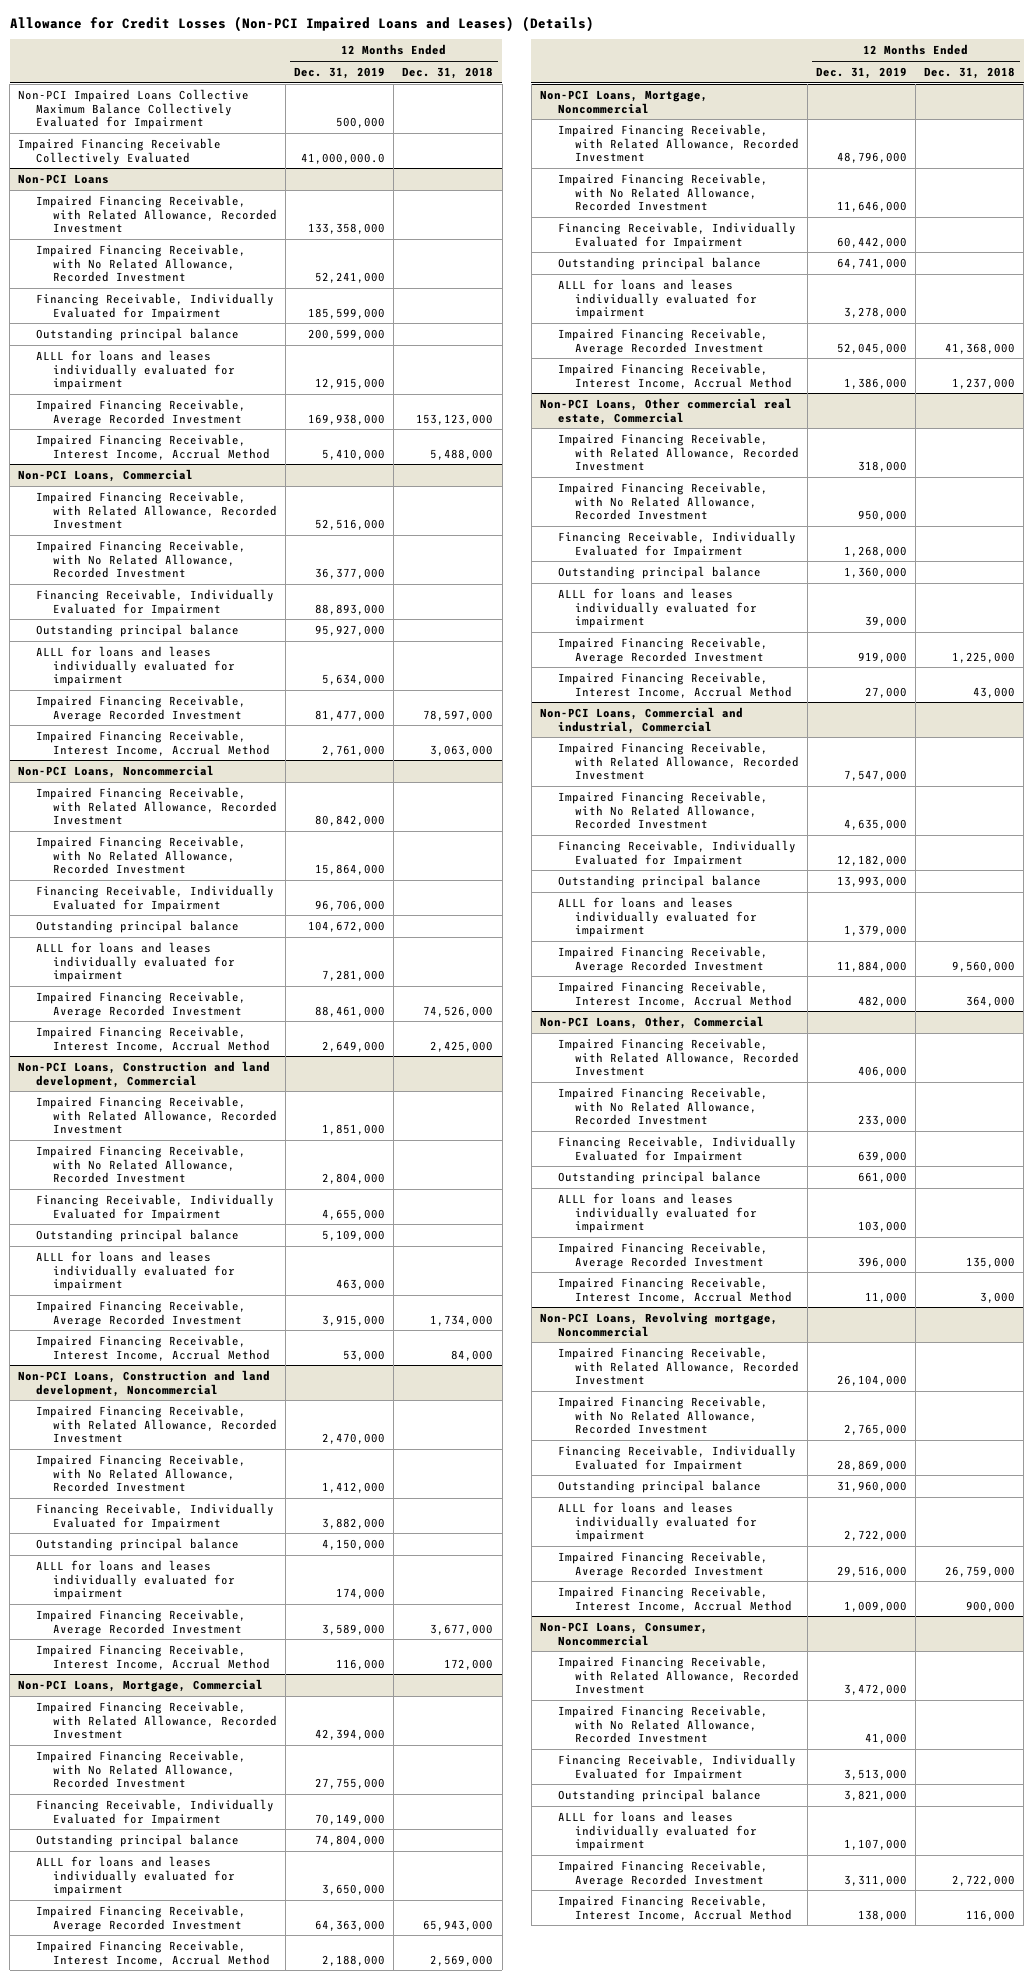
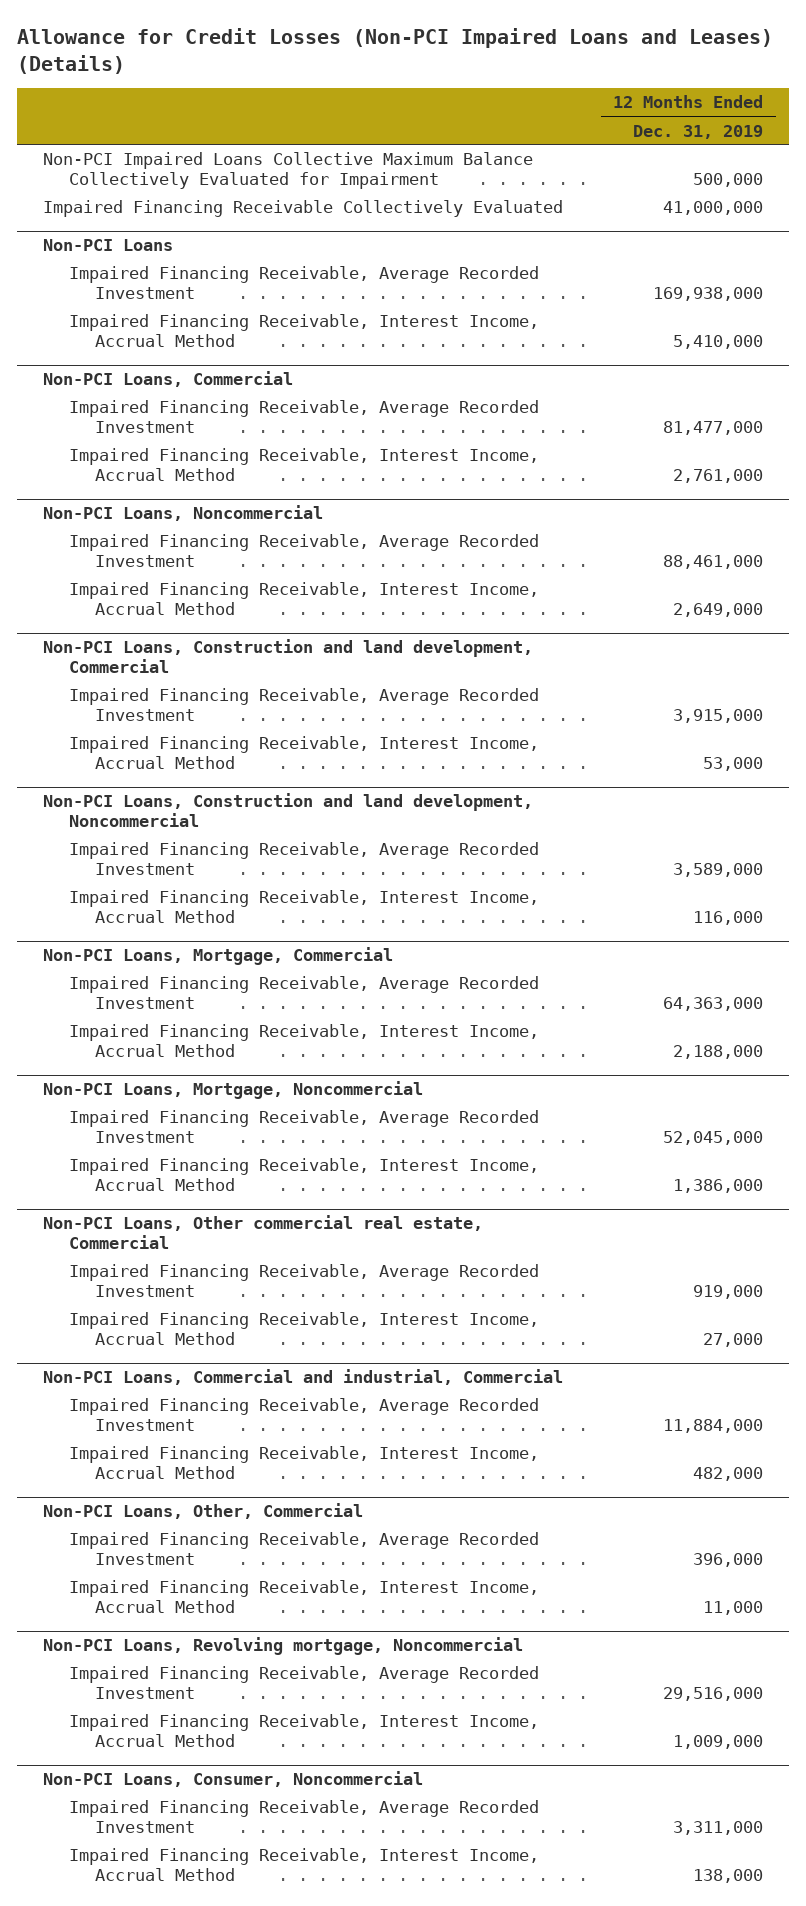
[402,67,494,80] Dec. 31, 2018 -> none
[301,152,386,164] 41,000,000.0 -> [663,201,764,216] 41,000,000
[35,194,278,234] Impaired Financing Receivable, with Related Allowance, Recorded Investment -> none
[35,243,246,283] Impaired Financing Receivable, with No Related Allowance, Recorded Investment -> none
[35,292,274,320] Financing Receivable, Individually Evaluated for Impairment -> none
[35,327,239,341] Outstanding principal balance -> none
[35,349,236,391] ALLL for loans and leases individually evaluated for impairment -> none
[35,490,278,530] Impaired Financing Receivable, with Related Allowance, Recorded Investment -> none
[35,539,246,579] Impaired Financing Receivable, with No Related Allowance, Recorded Investment -> none
[35,588,274,616] Financing Receivable, Individually Evaluated for Impairment -> none
[35,623,239,637] Outstanding principal balance -> none
[35,645,236,687] ALLL for loans and leases individually evaluated for impairment -> none
[35,786,278,826] Impaired Financing Receivable, with Related Allowance, Recorded Investment -> none
[35,835,246,875] Impaired Financing Receivable, with No Related Allowance, Recorded Investment -> none
[35,884,274,912] Financing Receivable, Individually Evaluated for Impairment -> none
[35,919,239,933] Outstanding principal balance -> none
[35,941,236,983] ALLL for loans and leases individually evaluated for impairment -> none
[35,1095,278,1135] Impaired Financing Receivable, with Related Allowance, Recorded Investment -> none
[35,1144,246,1184] Impaired Financing Receivable, with No Related Allowance, Recorded Investment -> none
[35,1193,274,1221] Financing Receivable, Individually Evaluated for Impairment -> none
[35,1228,239,1242] Outstanding principal balance -> none
[35,1250,236,1292] ALLL for loans and leases individually evaluated for impairment -> none
[35,1404,278,1444] Impaired Financing Receivable, with Related Allowance, Recorded Investment -> none
[35,1453,246,1493] Impaired Financing Receivable, with No Related Allowance, Recorded Investment -> none
[35,1502,274,1530] Financing Receivable, Individually Evaluated for Impairment -> none
[35,1537,239,1551] Outstanding principal balance -> none
[35,1559,236,1601] ALLL for loans and leases individually evaluated for impairment -> none
[35,1700,278,1740] Impaired Financing Receivable, with Related Allowance, Recorded Investment -> none
[35,1749,246,1789] Impaired Financing Receivable, with No Related Allowance, Recorded Investment -> none
[35,1798,274,1826] Financing Receivable, Individually Evaluated for Impairment -> none
[35,1833,239,1847] Outstanding principal balance -> none
[35,1855,236,1897] ALLL for loans and leases individually evaluated for impairment -> none
[557,123,800,163] Impaired Financing Receivable, with Related Allowance, Recorded Investment -> none
[557,172,768,212] Impaired Financing Receivable, with No Related Allowance, Recorded Investment -> none
[557,221,796,249] Financing Receivable, Individually Evaluated for Impairment -> none
[557,256,761,270] Outstanding principal balance -> none
[557,278,758,320] ALLL for loans and leases individually evaluated for impairment -> none
[557,432,800,472] Impaired Financing Receivable, with Related Allowance, Recorded Investment -> none
[557,481,768,521] Impaired Financing Receivable, with No Related Allowance, Recorded Investment -> none
[557,530,796,558] Financing Receivable, Individually Evaluated for Impairment -> none
[557,565,761,579] Outstanding principal balance -> none
[557,587,758,629] ALLL for loans and leases individually evaluated for impairment -> none
[557,741,800,781] Impaired Financing Receivable, with Related Allowance, Recorded Investment -> none
[557,790,768,830] Impaired Financing Receivable, with No Related Allowance, Recorded Investment -> none
[557,839,796,867] Financing Receivable, Individually Evaluated for Impairment -> none
[557,874,761,888] Outstanding principal balance -> none
[557,896,758,938] ALLL for loans and leases individually evaluated for impairment -> none
[557,1037,800,1077] Impaired Financing Receivable, with Related Allowance, Recorded Investment -> none
[557,1086,768,1126] Impaired Financing Receivable, with No Related Allowance, Recorded Investment -> none
[557,1135,796,1163] Financing Receivable, Individually Evaluated for Impairment -> none
[557,1170,761,1184] Outstanding principal balance -> none
[557,1192,758,1234] ALLL for loans and leases individually evaluated for impairment -> none
[557,1346,800,1386] Impaired Financing Receivable, with Related Allowance, Recorded Investment -> none
[557,1395,768,1435] Impaired Financing Receivable, with No Related Allowance, Recorded Investment -> none
[557,1444,796,1472] Financing Receivable, Individually Evaluated for Impairment -> none
[557,1479,761,1493] Outstanding principal balance -> none
[557,1501,758,1543] ALLL for loans and leases individually evaluated for impairment -> none
[557,1655,800,1695] Impaired Financing Receivable, with Related Allowance, Recorded Investment -> none
[557,1704,768,1744] Impaired Financing Receivable, with No Related Allowance, Recorded Investment -> none
[557,1753,796,1781] Financing Receivable, Individually Evaluated for Impairment -> none
[557,1788,761,1802] Outstanding principal balance -> none
[557,1810,758,1852] ALLL for loans and leases individually evaluated for impairment -> none

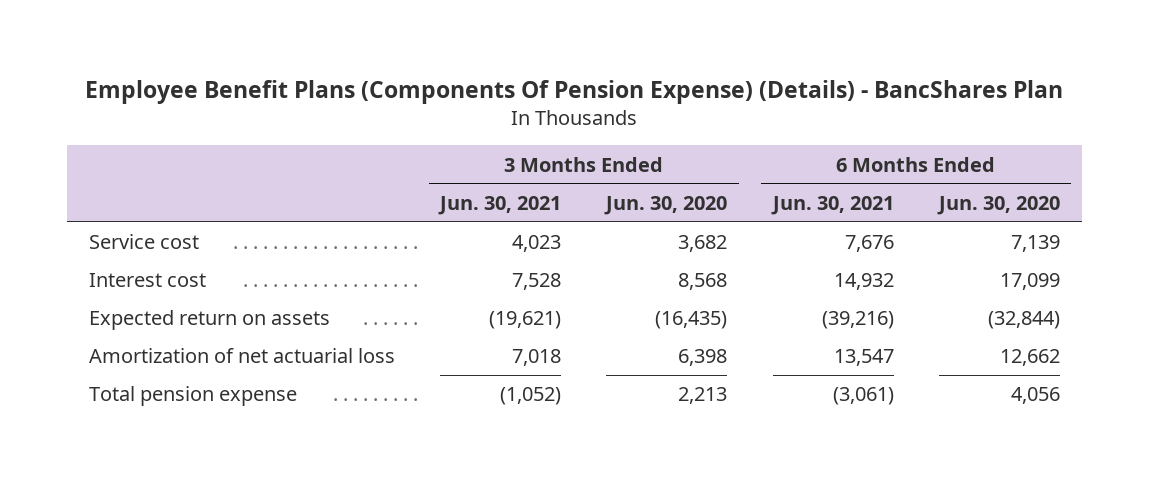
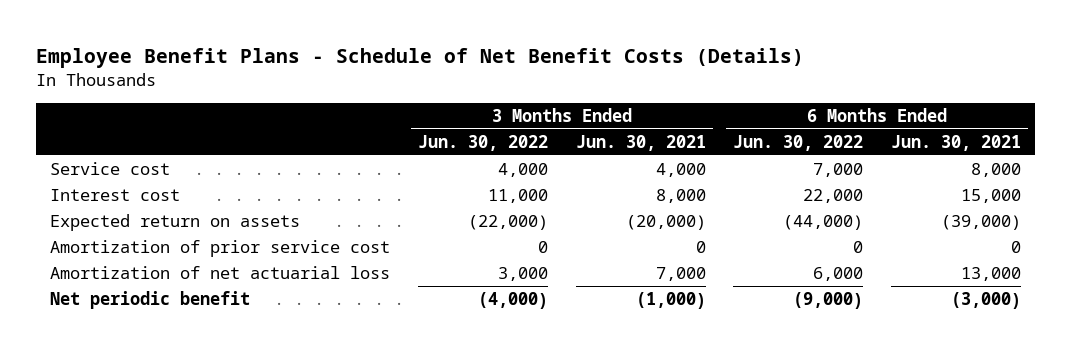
[85,79,1064,104] Employee Benefit Plans (Components Of Pension Expense) (Details) - BancShares Plan -> [36,47,805,68] Employee Benefit Plans - Schedule of Net Benefit Costs (Details)
[604,195,728,215] Jun. 30, 2020 -> none
[936,195,1060,215] Jun. 30, 2020 -> none
none -> [417,134,548,151] Jun. 30, 2022
none -> [733,134,864,151] Jun. 30, 2022
[89,386,298,407] Total pension expense -> none
[512,235,562,253] 4,023 -> [655,163,706,178] 4,000
[844,235,894,253] 7,676 -> [971,163,1022,178] 8,000
[512,273,562,291] 7,528 -> [655,189,706,204] 8,000
[833,273,894,291] 14,932 -> [961,189,1022,204] 15,000
[489,311,562,330] (19,621) -> [625,215,706,231] (20,000)
[821,311,894,330] (39,216) -> [941,215,1022,231] (39,000)
none -> [50,240,391,258] Amortization of prior service cost
[512,349,562,367] 7,018 -> [655,267,706,282] 7,000
[833,349,894,367] 13,547 -> [961,267,1022,282] 13,000
none -> [50,291,251,310] Net periodic benefit

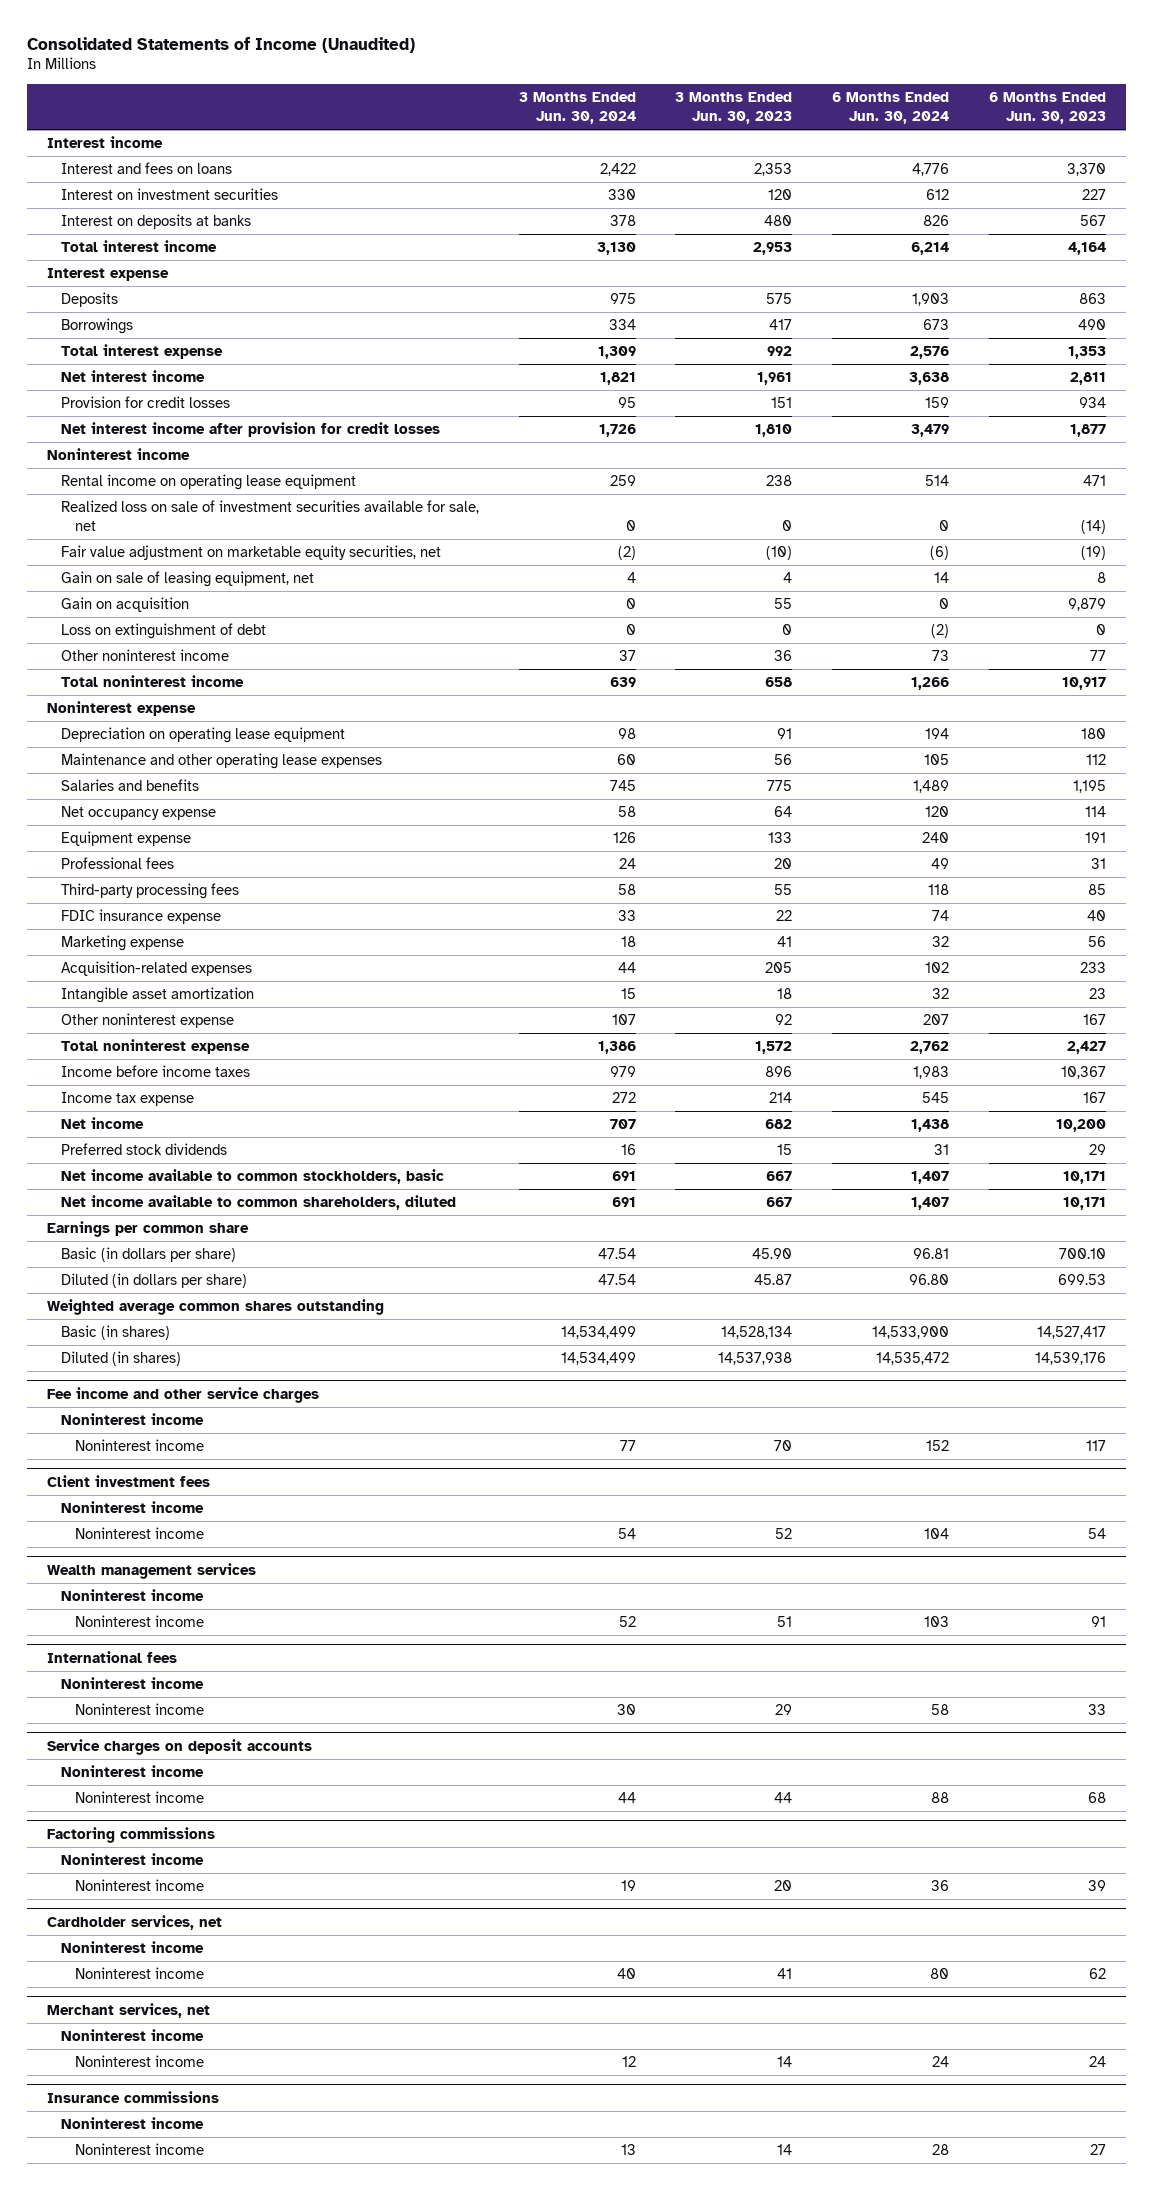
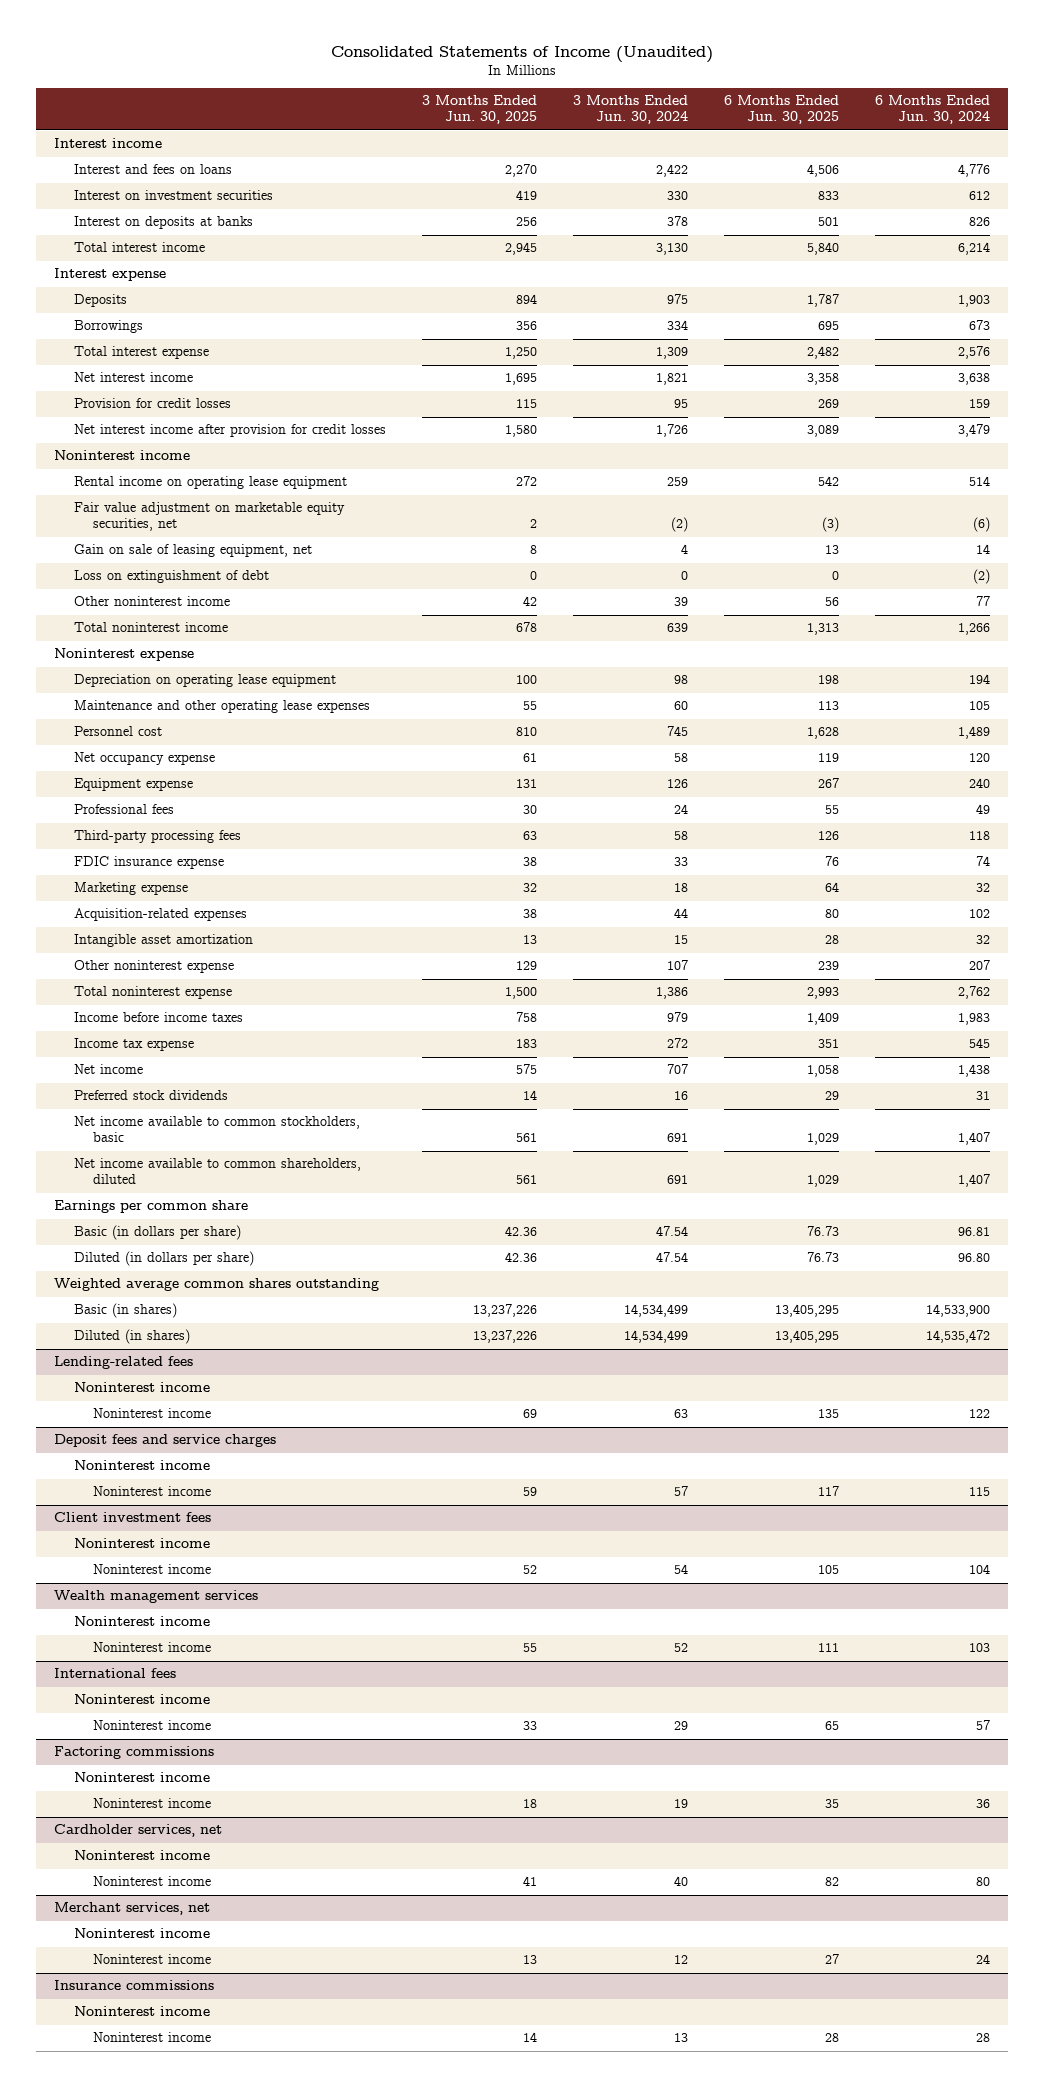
[675,92,793,125] 3 Months Ended Jun. 30, 2023 -> none
[989,92,1107,125] 6 Months Ended Jun. 30, 2023 -> none
none -> [421,95,537,125] 3 Months Ended Jun. 30, 2025
none -> [723,95,839,125] 6 Months Ended Jun. 30, 2025
[60,500,479,531] Realized loss on sale of investment securities available for sale, net -> none
[60,597,189,613] Gain on acquisition -> none
[618,650,636,662] 37 -> [673,597,688,607] 39
[932,650,950,662] 73 -> [975,596,990,607] 77
[60,779,199,792] Salaries and benefits -> [73,726,162,737] Personnel cost
[46,1386,319,1403] Fee income and other service charges -> none
none -> [53,1356,193,1370] Lending-related fees
[619,1440,636,1452] 77 -> [673,1409,688,1419] 63
[926,1440,950,1452] 152 -> [968,1409,990,1419] 122
none -> [53,1434,276,1448] Deposit fees and service charges
none -> [73,1460,210,1471] Noninterest income
none -> [93,1486,212,1497] Noninterest income
[46,1738,312,1755] Service charges on deposit accounts -> none
[60,1765,204,1778] Noninterest income -> none
[74,1791,204,1804] Noninterest income -> none
[616,1704,636,1716] 30 -> [673,1721,688,1731] 29
[931,1704,950,1716] 58 -> [975,1720,990,1731] 57

